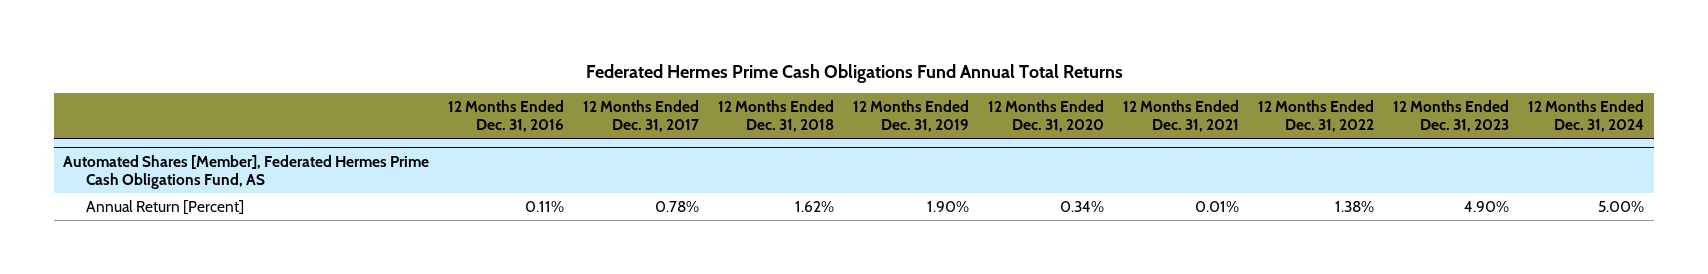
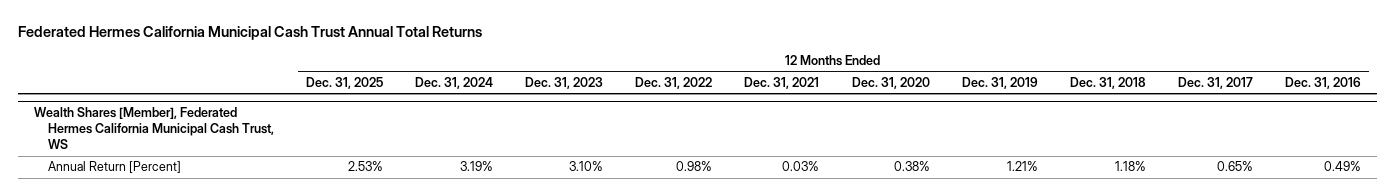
[585,63,1123,83] Federated Hermes Prime Cash Obligations Fund Annual Total Returns -> [17,26,482,41] Federated Hermes California Municipal Cash Trust Annual Total Returns
none -> [306,77,384,90] Dec. 31, 2025
[63,154,430,189] Automated Shares [Member], Federated Hermes Prime Cash Obligations Fund, AS -> none
none -> [33,107,274,150] Wealth Shares [Member], Federated Hermes California Municipal Cash Trust, WS
[525,200,565,212] 0.11% -> [1323,161,1361,172] 0.49%
[655,200,700,212] 0.78% -> [1216,161,1253,172] 0.65%
[795,200,835,212] 1.62% -> [1114,161,1146,172] 1.18%
[927,200,970,212] 1.90% -> [1006,161,1038,172] 1.21%
[1060,200,1105,212] 0.34% -> [893,161,930,172] 0.38%
[1195,200,1240,212] 0.01% -> [782,161,820,172] 0.03%
[1335,200,1375,212] 1.38% -> [676,161,713,172] 0.98%
[1464,200,1510,212] 4.90% -> [569,161,604,172] 3.10%
[1598,200,1645,212] 5.00% -> [460,161,494,172] 3.19%

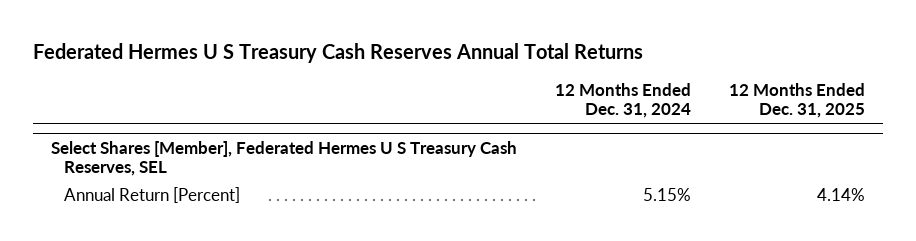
[17,26,482,41] Federated Hermes California Municipal Cash Trust Annual Total Returns -> [32,43,643,64] Federated Hermes U S Treasury Cash Reserves Annual Total Returns
[525,77,604,90] Dec. 31, 2023 -> none
[635,77,713,90] Dec. 31, 2022 -> none
[744,77,820,90] Dec. 31, 2021 -> none
[851,77,930,90] Dec. 31, 2020 -> none
[961,77,1038,90] Dec. 31, 2019 -> none
[1069,77,1146,90] Dec. 31, 2018 -> none
[1177,77,1253,90] Dec. 31, 2017 -> none
[1284,77,1361,90] Dec. 31, 2016 -> none
[33,107,274,150] Wealth Shares [Member], Federated Hermes California Municipal Cash Trust, WS -> none
none -> [51,140,518,177] Select Shares [Member], Federated Hermes U S Treasury Cash Reserves, SEL
[348,161,384,172] 2.53% -> [816,187,865,201] 4.14%
[460,161,494,172] 3.19% -> [643,187,692,201] 5.15%

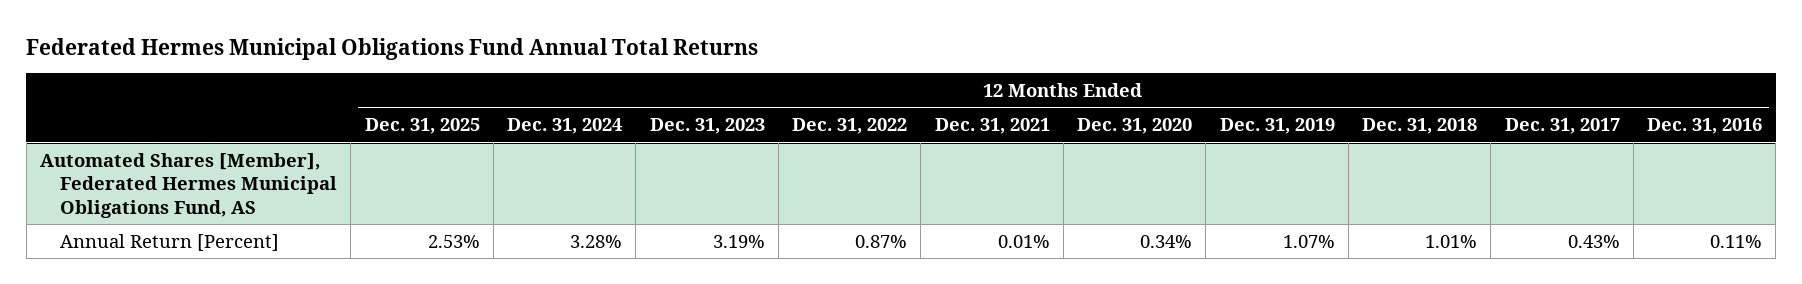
[32,43,643,64] Federated Hermes U S Treasury Cash Reserves Annual Total Returns -> [26,38,759,61] Federated Hermes Municipal Obligations Fund Annual Total Returns
none -> [649,118,765,135] Dec. 31, 2023
none -> [792,118,908,135] Dec. 31, 2022
none -> [934,118,1050,135] Dec. 31, 2021
none -> [1077,118,1193,135] Dec. 31, 2020
none -> [1219,118,1335,135] Dec. 31, 2019
none -> [1362,118,1478,135] Dec. 31, 2018
none -> [1504,118,1620,135] Dec. 31, 2017
none -> [1647,118,1763,135] Dec. 31, 2016
[51,140,518,177] Select Shares [Member], Federated Hermes U S Treasury Cash Reserves, SEL -> none
none -> [40,152,337,218] Automated Shares [Member], Federated Hermes Municipal Obligations Fund, AS
[643,187,692,201] 5.15% -> [570,234,623,248] 3.28%
[816,187,865,201] 4.14% -> [427,234,480,248] 2.53%

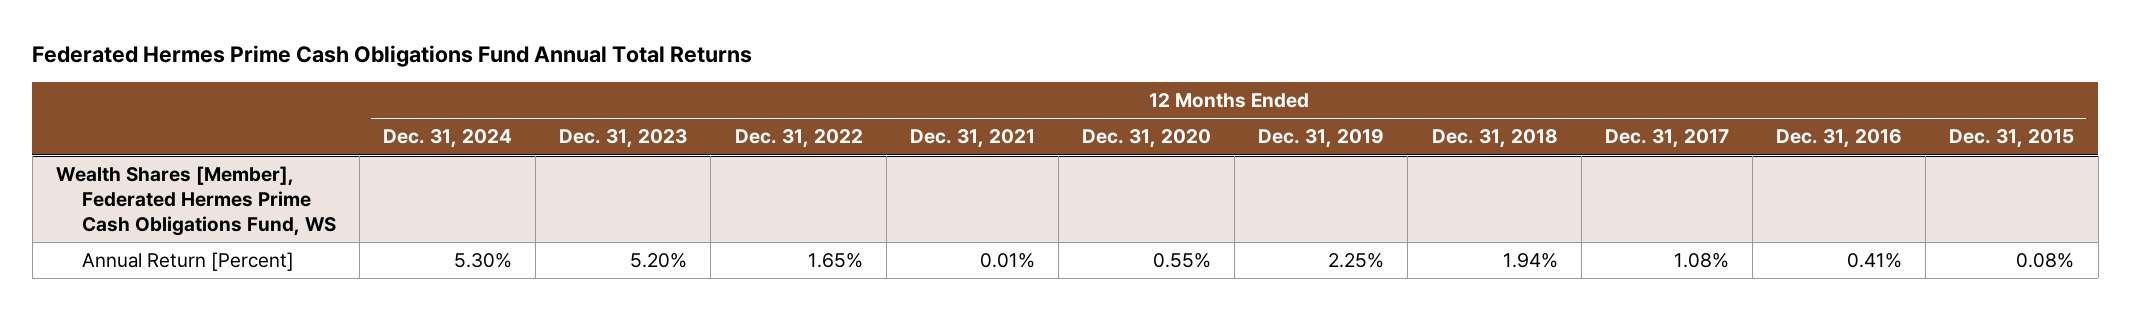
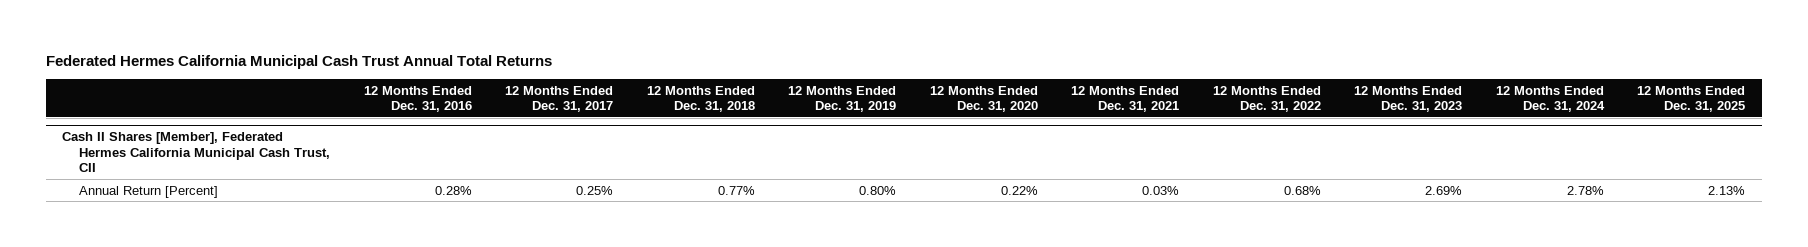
[32,45,753,68] Federated Hermes Prime Cash Obligations Fund Annual Total Returns -> [45,55,552,70] Federated Hermes California Municipal Cash Trust Annual Total Returns
[1949,129,2075,149] Dec. 31, 2015 -> none
none -> [1637,85,1746,113] 12 Months Ended Dec. 31, 2025
[56,166,336,236] Wealth Shares [Member], Federated Hermes Prime Cash Obligations Fund, WS -> none
none -> [62,132,331,173] Cash II Shares [Member], Federated Hermes California Municipal Cash Trust, CII
[454,253,513,269] 5.30% -> [1566,185,1604,195] 2.78%
[630,253,688,269] 5.20% -> [1425,185,1463,195] 2.69%
[807,253,863,269] 1.65% -> [1283,185,1321,195] 0.68%
[979,253,1035,269] 0.01% -> [1142,185,1180,195] 0.03%
[1153,253,1212,269] 0.55% -> [1000,185,1038,195] 0.22%
[1328,253,1385,269] 2.25% -> [859,185,897,195] 0.80%
[1502,253,1558,269] 1.94% -> [717,185,755,195] 0.77%
[1673,253,1729,269] 1.08% -> [576,185,614,195] 0.25%
[1847,253,1903,269] 0.41% -> [434,185,472,195] 0.28%

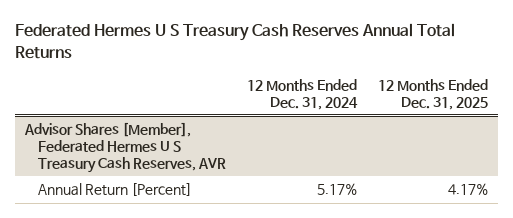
[45,55,552,70] Federated Hermes California Municipal Cash Trust Annual Total Returns -> [14,23,455,59] Federated Hermes U S Treasury Cash Reserves Annual Total Returns
[363,85,472,113] 12 Months Ended Dec. 31, 2016 -> none
[505,85,614,113] 12 Months Ended Dec. 31, 2017 -> none
[646,85,755,113] 12 Months Ended Dec. 31, 2018 -> none
[788,85,897,113] 12 Months Ended Dec. 31, 2019 -> none
[929,85,1038,113] 12 Months Ended Dec. 31, 2020 -> none
[1071,85,1180,113] 12 Months Ended Dec. 31, 2021 -> none
[1212,85,1321,113] 12 Months Ended Dec. 31, 2022 -> none
[1354,85,1463,113] 12 Months Ended Dec. 31, 2023 -> none
[62,132,331,173] Cash II Shares [Member], Federated Hermes California Municipal Cash Trust, CII -> none
none -> [24,122,227,173] Advisor Shares [Member], Federated Hermes U S Treasury Cash Reserves, AVR
[1566,185,1604,195] 2.78% -> [317,183,358,196] 5.17%
[1708,185,1746,195] 2.13% -> [447,183,488,196] 4.17%

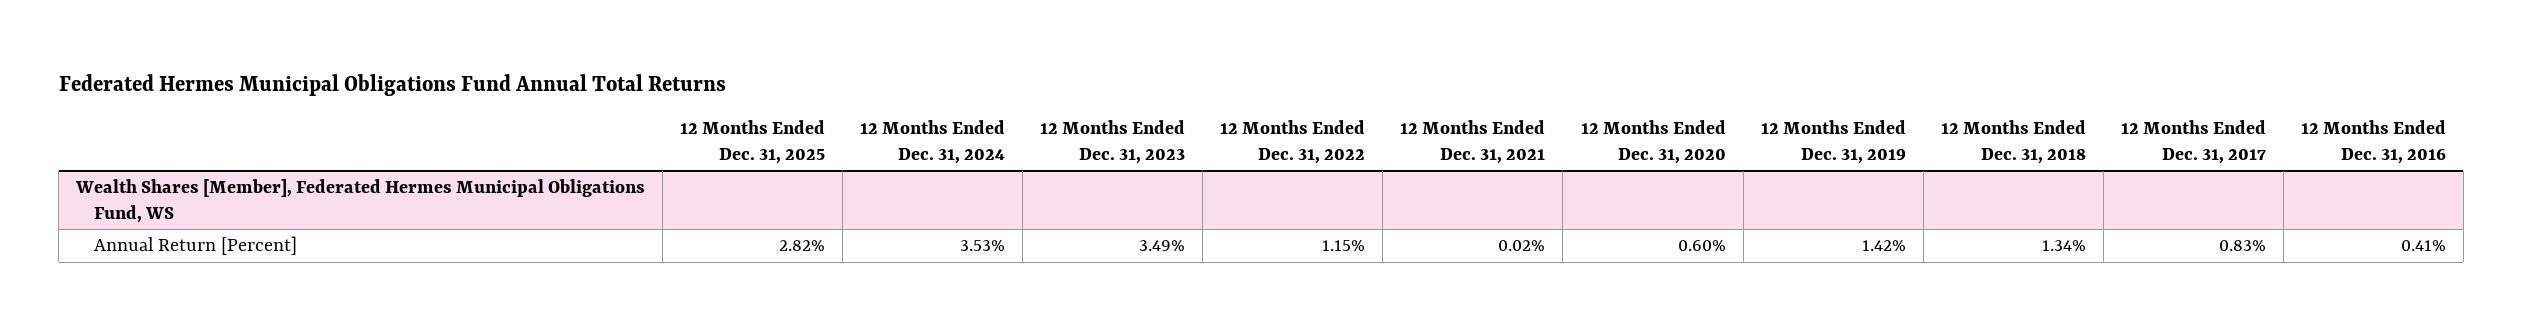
[14,23,455,59] Federated Hermes U S Treasury Cash Reserves Annual Total Returns -> [58,74,726,97] Federated Hermes Municipal Obligations Fund Annual Total Returns
none -> [1040,120,1186,164] 12 Months Ended Dec. 31, 2023
none -> [1220,120,1366,164] 12 Months Ended Dec. 31, 2022
none -> [1400,120,1546,164] 12 Months Ended Dec. 31, 2021
none -> [1580,120,1726,164] 12 Months Ended Dec. 31, 2020
none -> [1760,120,1906,164] 12 Months Ended Dec. 31, 2019
none -> [1940,120,2086,164] 12 Months Ended Dec. 31, 2018
none -> [2120,120,2266,164] 12 Months Ended Dec. 31, 2017
none -> [2300,120,2446,164] 12 Months Ended Dec. 31, 2016
[24,122,227,173] Advisor Shares [Member], Federated Hermes U S Treasury Cash Reserves, AVR -> none
none -> [75,179,646,223] Wealth Shares [Member], Federated Hermes Municipal Obligations Fund, WS
[317,183,358,196] 5.17% -> [960,240,1006,252] 3.53%
[447,183,488,196] 4.17% -> [779,240,826,252] 2.82%

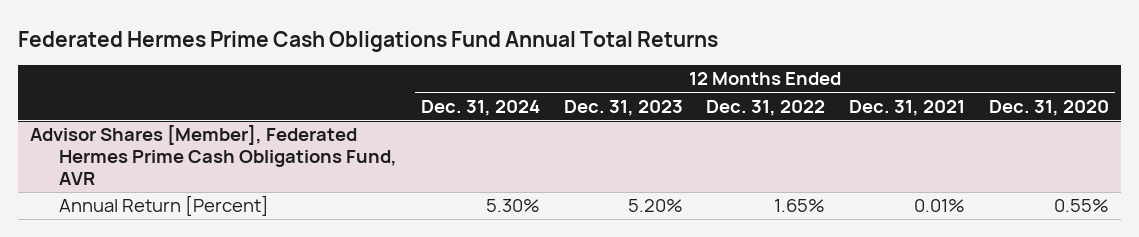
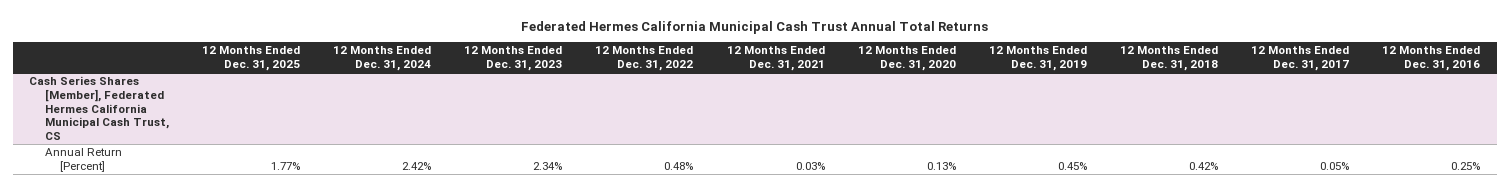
[18,30,719,52] Federated Hermes Prime Cash Obligations Fund Annual Total Returns -> [520,20,988,34] Federated Hermes California Municipal Cash Trust Annual Total Returns
none -> [202,46,301,72] 12 Months Ended Dec. 31, 2025
none -> [988,46,1087,72] 12 Months Ended Dec. 31, 2019
none -> [1120,46,1219,72] 12 Months Ended Dec. 31, 2018
none -> [1251,46,1350,72] 12 Months Ended Dec. 31, 2017
none -> [1382,46,1481,72] 12 Months Ended Dec. 31, 2016
[30,124,397,186] Advisor Shares [Member], Federated Hermes Prime Cash Obligations Fund, AVR -> none
none -> [29,76,169,140] Cash Series Shares [Member], Federated Hermes California Municipal Cash Trust, CS
[485,199,540,213] 5.30% -> [402,162,432,171] 2.42%
[627,199,683,213] 5.20% -> [533,162,563,171] 2.34%
[774,199,826,213] 1.65% -> [664,162,694,171] 0.48%
[914,199,966,213] 0.01% -> [795,162,825,171] 0.03%
[1054,199,1110,213] 0.55% -> [926,162,956,171] 0.13%

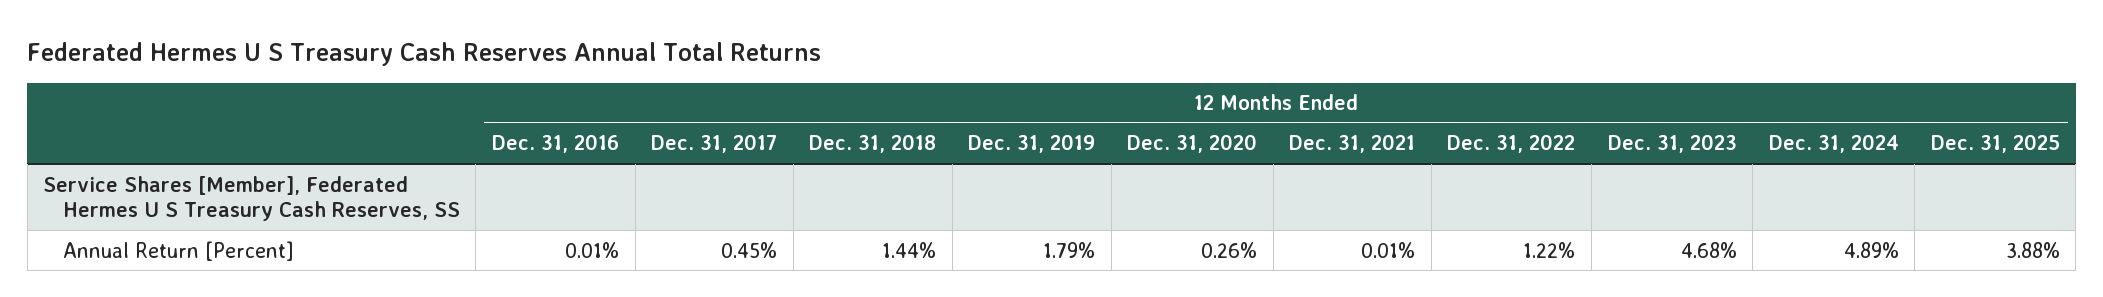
[520,20,988,34] Federated Hermes California Municipal Cash Trust Annual Total Returns -> [27,41,822,66] Federated Hermes U S Treasury Cash Reserves Annual Total Returns
[29,76,169,140] Cash Series Shares [Member], Federated Hermes California Municipal Cash Trust, CS -> none
none -> [43,175,460,222] Service Shares [Member], Federated Hermes U S Treasury Cash Reserves, SS
[271,162,301,171] 1.77% -> [2005,241,2060,258] 3.88%
[402,162,432,171] 2.42% -> [1843,241,1899,258] 4.89%
[533,162,563,171] 2.34% -> [1680,241,1737,258] 4.68%
[664,162,694,171] 0.48% -> [1523,241,1576,258] 1.22%
[795,162,825,171] 0.03% -> [1361,241,1416,258] 0.01%
[926,162,956,171] 0.13% -> [1201,241,1258,258] 0.26%
[1057,162,1087,171] 0.45% -> [1043,241,1096,258] 1.79%
[1189,162,1219,171] 0.42% -> [882,241,937,258] 1.44%
[1320,162,1350,171] 0.05% -> [721,241,778,258] 0.45%
[1451,162,1481,171] 0.25% -> [564,241,619,258] 0.01%

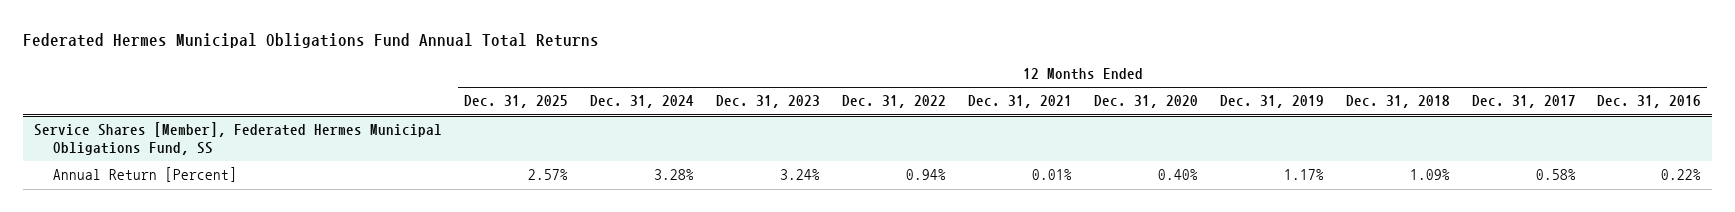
[27,41,822,66] Federated Hermes U S Treasury Cash Reserves Annual Total Returns -> [22,33,599,49] Federated Hermes Municipal Obligations Fund Annual Total Returns
[43,175,460,222] Service Shares [Member], Federated Hermes U S Treasury Cash Reserves, SS -> none
none -> [33,122,442,155] Service Shares [Member], Federated Hermes Municipal Obligations Fund, SS
[564,241,619,258] 0.01% -> [1661,169,1702,181] 0.22%
[721,241,778,258] 0.45% -> [1535,169,1576,181] 0.58%
[882,241,937,258] 1.44% -> [1409,169,1450,181] 1.09%
[1043,241,1096,258] 1.79% -> [1283,169,1324,181] 1.17%
[1201,241,1258,258] 0.26% -> [1157,169,1198,181] 0.40%
[1523,241,1576,258] 1.22% -> [905,169,946,181] 0.94%
[1680,241,1737,258] 4.68% -> [779,169,820,181] 3.24%
[1843,241,1899,258] 4.89% -> [653,169,694,181] 3.28%
[2005,241,2060,258] 3.88% -> [527,169,568,181] 2.57%

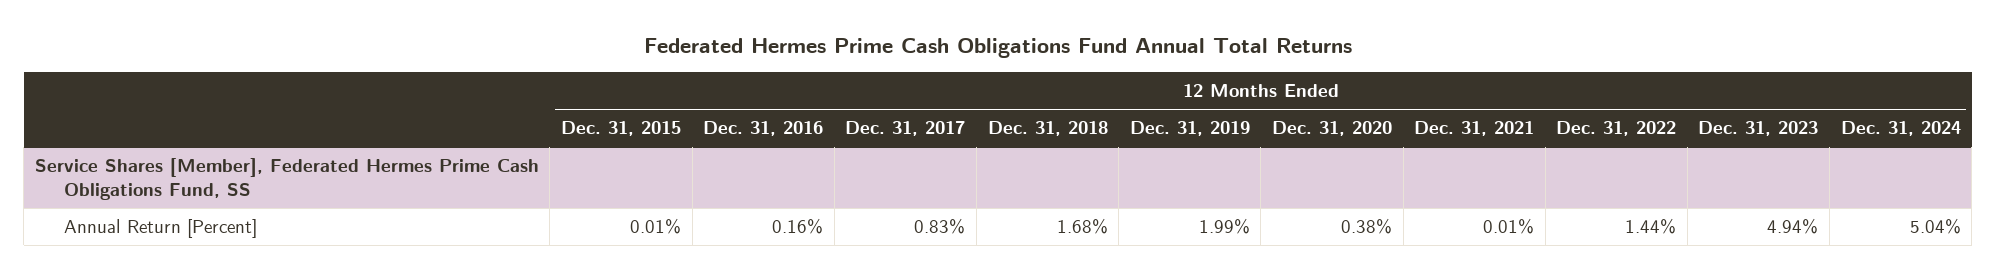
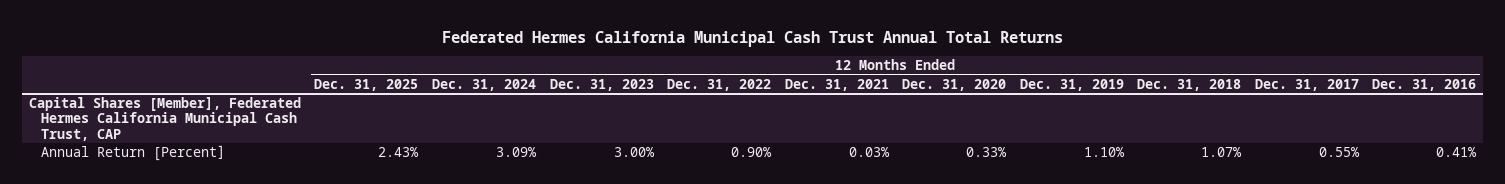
[643,38,1352,59] Federated Hermes Prime Cash Obligations Fund Annual Total Returns -> [441,30,1063,47] Federated Hermes California Municipal Cash Trust Annual Total Returns
[560,121,681,137] Dec. 31, 2015 -> none
none -> [314,78,419,91] Dec. 31, 2025
[34,158,539,201] Service Shares [Member], Federated Hermes Prime Cash Obligations Fund, SS -> none
none -> [28,97,301,141] Capital Shares [Member], Federated Hermes California Municipal Cash Trust, CAP
[772,218,824,235] 0.16% -> [1436,147,1478,158] 0.41%
[914,218,966,235] 0.83% -> [1318,147,1360,158] 0.55%
[1056,218,1108,235] 1.68% -> [1201,147,1243,158] 1.07%
[1198,218,1250,235] 1.99% -> [1083,147,1125,158] 1.10%
[1340,218,1392,235] 0.38% -> [966,147,1008,158] 0.33%
[1483,218,1535,235] 0.01% -> [848,147,890,158] 0.03%
[1625,218,1677,235] 1.44% -> [731,147,773,158] 0.90%
[1767,218,1819,235] 4.94% -> [613,147,655,158] 3.00%
[1909,218,1961,235] 5.04% -> [495,147,537,158] 3.09%

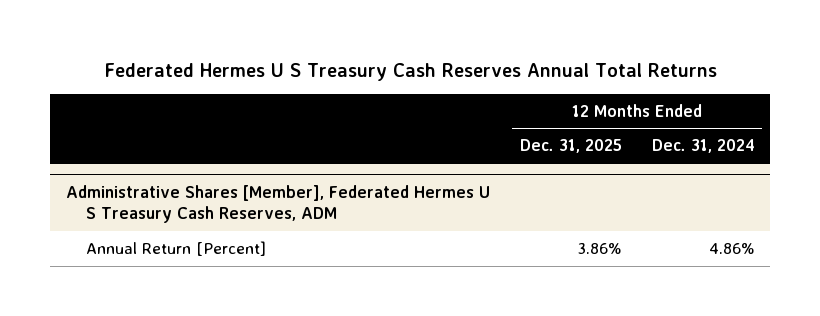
[441,30,1063,47] Federated Hermes California Municipal Cash Trust Annual Total Returns -> [104,62,718,81] Federated Hermes U S Treasury Cash Reserves Annual Total Returns
[549,78,654,91] Dec. 31, 2023 -> none
[667,78,772,91] Dec. 31, 2022 -> none
[784,78,889,91] Dec. 31, 2021 -> none
[902,78,1007,91] Dec. 31, 2020 -> none
[1019,78,1124,91] Dec. 31, 2019 -> none
[1137,78,1242,91] Dec. 31, 2018 -> none
[1254,78,1359,91] Dec. 31, 2017 -> none
[1372,78,1477,91] Dec. 31, 2016 -> none
[28,97,301,141] Capital Shares [Member], Federated Hermes California Municipal Cash Trust, CAP -> none
none -> [65,184,490,224] Administrative Shares [Member], Federated Hermes U S Treasury Cash Reserves, ADM
[378,147,420,158] 2.43% -> [576,243,622,255] 3.86%
[495,147,537,158] 3.09% -> [708,243,755,255] 4.86%

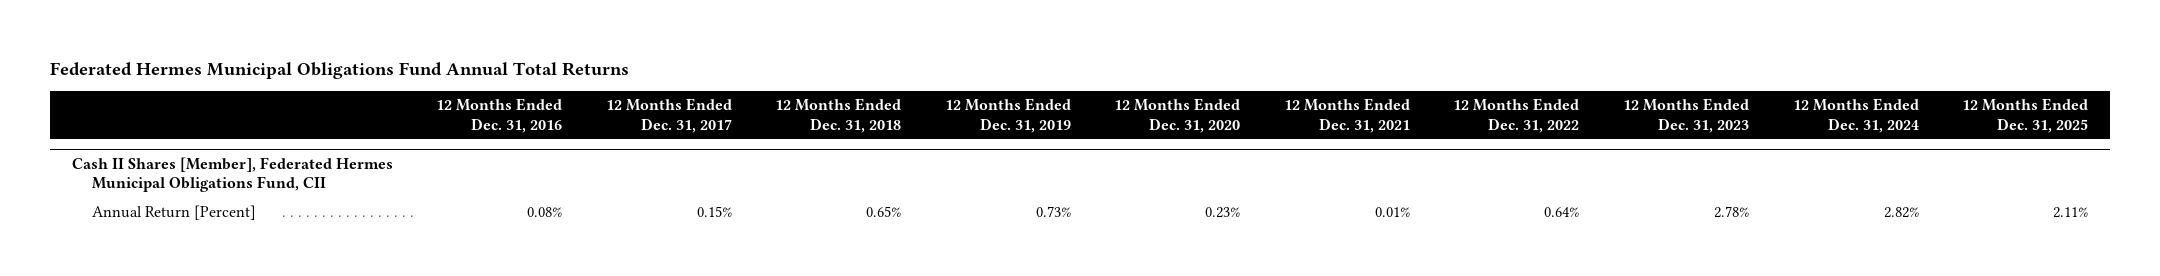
[104,62,718,81] Federated Hermes U S Treasury Cash Reserves Annual Total Returns -> [49,61,629,79] Federated Hermes Municipal Obligations Fund Annual Total Returns
none -> [436,98,563,133] 12 Months Ended Dec. 31, 2016
none -> [605,98,732,133] 12 Months Ended Dec. 31, 2017
none -> [775,98,902,133] 12 Months Ended Dec. 31, 2018
none -> [944,98,1071,133] 12 Months Ended Dec. 31, 2019
none -> [1114,98,1241,133] 12 Months Ended Dec. 31, 2020
none -> [1283,98,1410,133] 12 Months Ended Dec. 31, 2021
none -> [1453,98,1580,133] 12 Months Ended Dec. 31, 2022
none -> [1623,98,1750,133] 12 Months Ended Dec. 31, 2023
[65,184,490,224] Administrative Shares [Member], Federated Hermes U S Treasury Cash Reserves, ADM -> none
none -> [71,157,393,193] Cash II Shares [Member], Federated Hermes Municipal Obligations Fund, CII
[576,243,622,255] 3.86% -> [2053,206,2089,218] 2.11%
[708,243,755,255] 4.86% -> [1883,206,1919,218] 2.82%

